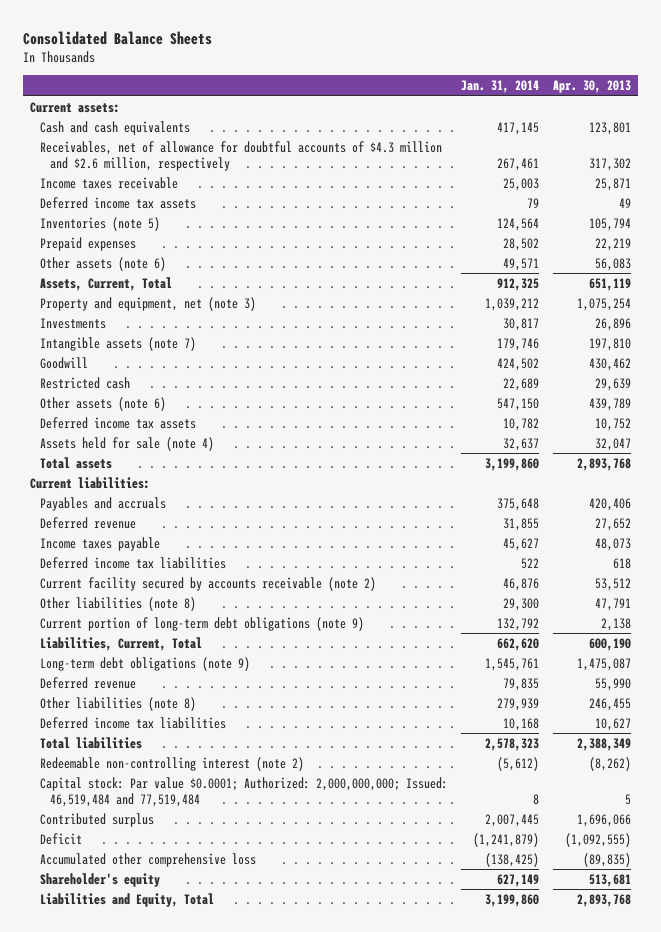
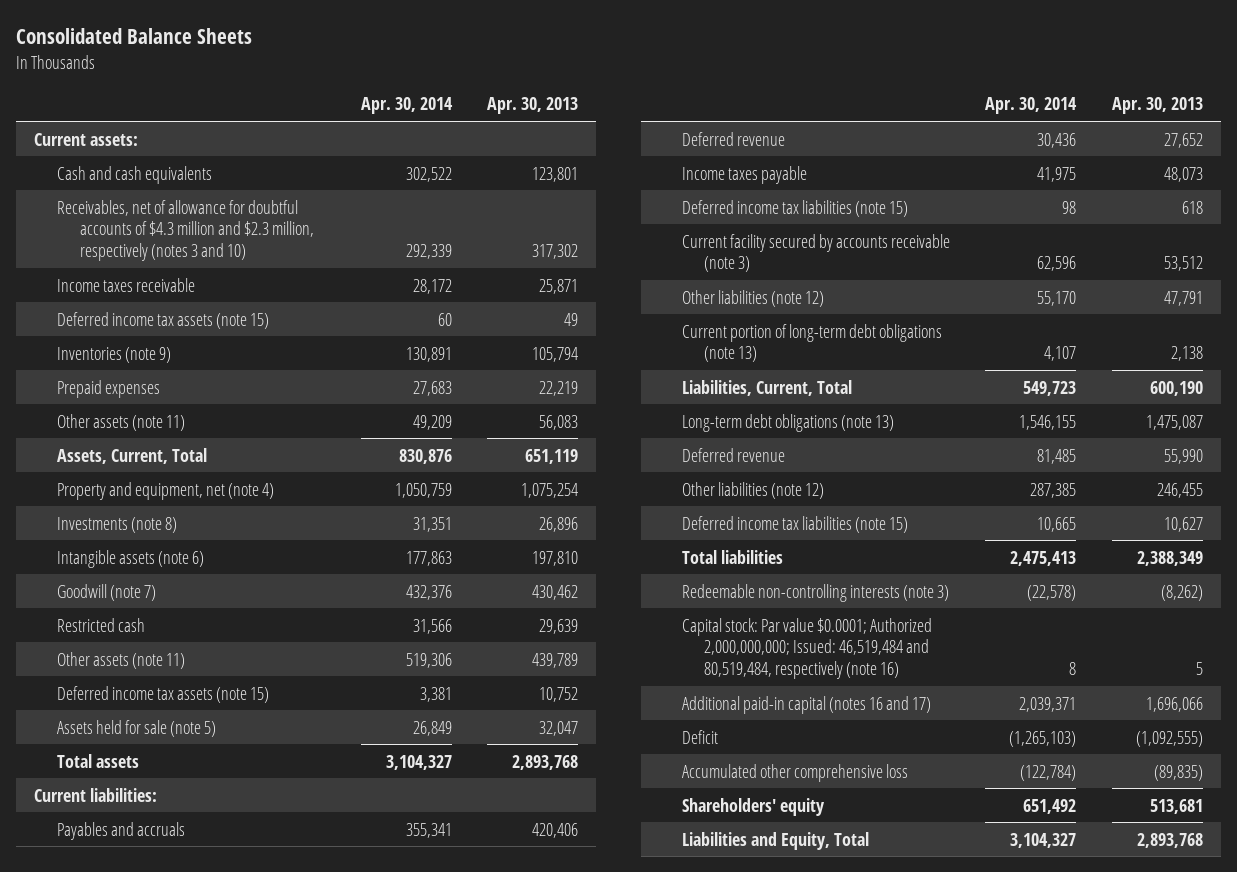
[461,79,540,93] Jan. 31, 2014 -> none
none -> [360,97,453,115] Apr. 30, 2014
[39,140,442,171] Receivables, net of allowance for doubtful accounts of $4.3 million and $2.6 million, respectively -> [57,199,314,261] Receivables, net of allowance for doubtful accounts of $4.3 million and $2.3 million, respectively (notes 3 and 10)
[39,196,196,209] Deferred income tax assets -> [57,311,270,329] Deferred income tax assets (note 15)
[39,216,160,231] Inventories (note 5) -> [57,346,172,363] Inventories (note 9)
[39,256,166,271] Other assets (note 6) -> [57,413,186,431] Other assets (note 11)
[39,296,256,311] Property and equipment, net (note 3) -> [57,481,275,500] Property and equipment, net (note 4)
[39,317,106,329] Investments -> [57,516,178,533] Investments (note 8)
[39,336,196,351] Intangible assets (note 7) -> [57,549,205,568] Intangible assets (note 6)
[39,356,88,369] Goodwill -> [57,583,157,601] Goodwill (note 7)
[39,396,166,411] Other assets (note 6) -> [57,651,186,669] Other assets (note 11)
[39,416,196,429] Deferred income tax assets -> [57,685,270,703] Deferred income tax assets (note 15)
[39,436,214,451] Assets held for sale (note 4) -> [57,719,217,737] Assets held for sale (note 5)
[39,556,226,569] Deferred income tax liabilities -> [681,199,908,217] Deferred income tax liabilities (note 15)
[39,576,376,591] Current facility secured by accounts receivable (note 2) -> [681,233,950,273] Current facility secured by accounts receivable (note 3)
[39,596,196,611] Other liabilities (note 8) -> [681,289,824,307] Other liabilities (note 12)
[39,616,364,631] Current portion of long-term debt obligations (note 9) -> [681,323,942,363] Current portion of long-term debt obligations (note 13)
[39,656,250,671] Long-term debt obligations (note 9) -> [681,413,894,432] Long-term debt obligations (note 13)
[39,696,196,711] Other liabilities (note 8) -> [681,481,824,499] Other liabilities (note 12)
[39,716,226,729] Deferred income tax liabilities -> [681,515,908,533] Deferred income tax liabilities (note 15)
[39,756,304,771] Redeemable non-controlling interest (note 2) -> [681,583,949,602] Redeemable non-controlling interests (note 3)
[39,776,448,807] Capital stock: Par value $0.0001; Authorized: 2,000,000,000; Issued: 46,519,484 and 77,519,484 -> [681,617,932,679] Capital stock: Par value $0.0001; Authorized 2,000,000,000; Issued: 46,519,484 and 80,519,484, respectively (note 16)
[39,812,154,827] Contributed surplus -> [681,695,931,714] Additional paid-in capital (notes 16 and 17)
[39,872,160,887] Shareholder's equity -> [681,797,825,816] Shareholders' equity

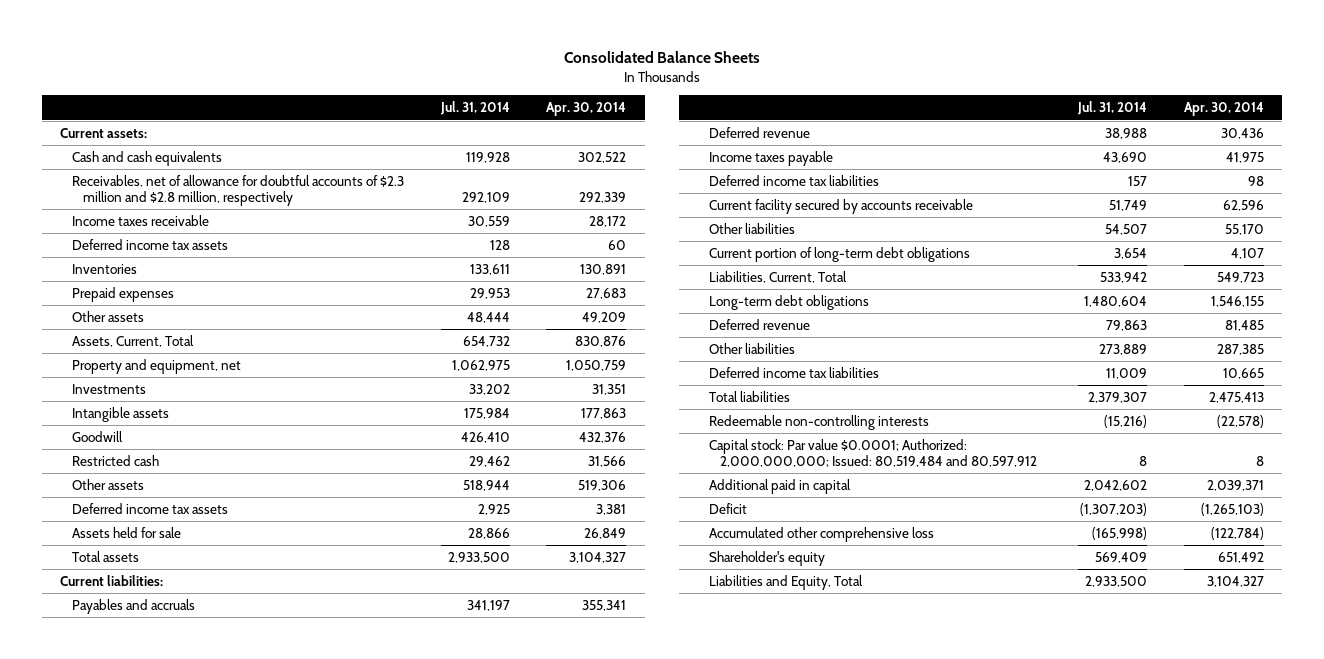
[487,97,579,115] Apr. 30, 2013 -> none
none -> [439,101,510,116] Jul. 31, 2014
[57,199,314,261] Receivables, net of allowance for doubtful accounts of $4.3 million and $2.3 million, respectively (notes 3 and 10) -> [71,175,404,206] Receivables, net of allowance for doubtful accounts of $2.3 million and $2.8 million, respectively
[57,311,270,329] Deferred income tax assets (note 15) -> [71,239,228,251] Deferred income tax assets
[57,346,172,363] Inventories (note 9) -> [71,264,137,275] Inventories
[57,413,186,431] Other assets (note 11) -> [71,311,144,323] Other assets
[57,481,275,500] Property and equipment, net (note 4) -> [71,359,241,375] Property and equipment, net
[57,516,178,533] Investments (note 8) -> [71,384,146,395] Investments
[57,549,205,568] Intangible assets (note 6) -> [71,407,169,423] Intangible assets
[57,583,157,601] Goodwill (note 7) -> [71,431,123,443] Goodwill
[57,651,186,669] Other assets (note 11) -> [71,479,144,491] Other assets
[57,685,270,703] Deferred income tax assets (note 15) -> [71,503,228,515] Deferred income tax assets
[57,719,217,737] Assets held for sale (note 5) -> [71,527,181,539] Assets held for sale
[681,199,908,217] Deferred income tax liabilities (note 15) -> [708,175,879,187] Deferred income tax liabilities
[681,233,950,273] Current facility secured by accounts receivable (note 3) -> [708,199,973,215] Current facility secured by accounts receivable
[681,289,824,307] Other liabilities (note 12) -> [708,223,795,235] Other liabilities
[681,323,942,363] Current portion of long-term debt obligations (note 13) -> [708,247,970,263] Current portion of long-term debt obligations
[681,413,894,432] Long-term debt obligations (note 13) -> [708,295,869,311] Long-term debt obligations
[681,481,824,499] Other liabilities (note 12) -> [708,343,795,355] Other liabilities
[681,515,908,533] Deferred income tax liabilities (note 15) -> [708,367,879,379] Deferred income tax liabilities
[681,583,949,602] Redeemable non-controlling interests (note 3) -> [708,415,929,431] Redeemable non-controlling interests
[681,617,932,679] Capital stock: Par value $0.0001; Authorized 2,000,000,000; Issued: 46,519,484 and 80,519,484, respectively (note 16) -> [708,439,1038,467] Capital stock: Par value $0.0001; Authorized: 2,000,000,000; Issued: 80,519,484 and 80,597,912
[681,695,931,714] Additional paid-in capital (notes 16 and 17) -> [708,479,851,495] Additional paid in capital
[681,797,825,816] Shareholders' equity -> [708,551,825,567] Shareholder's equity

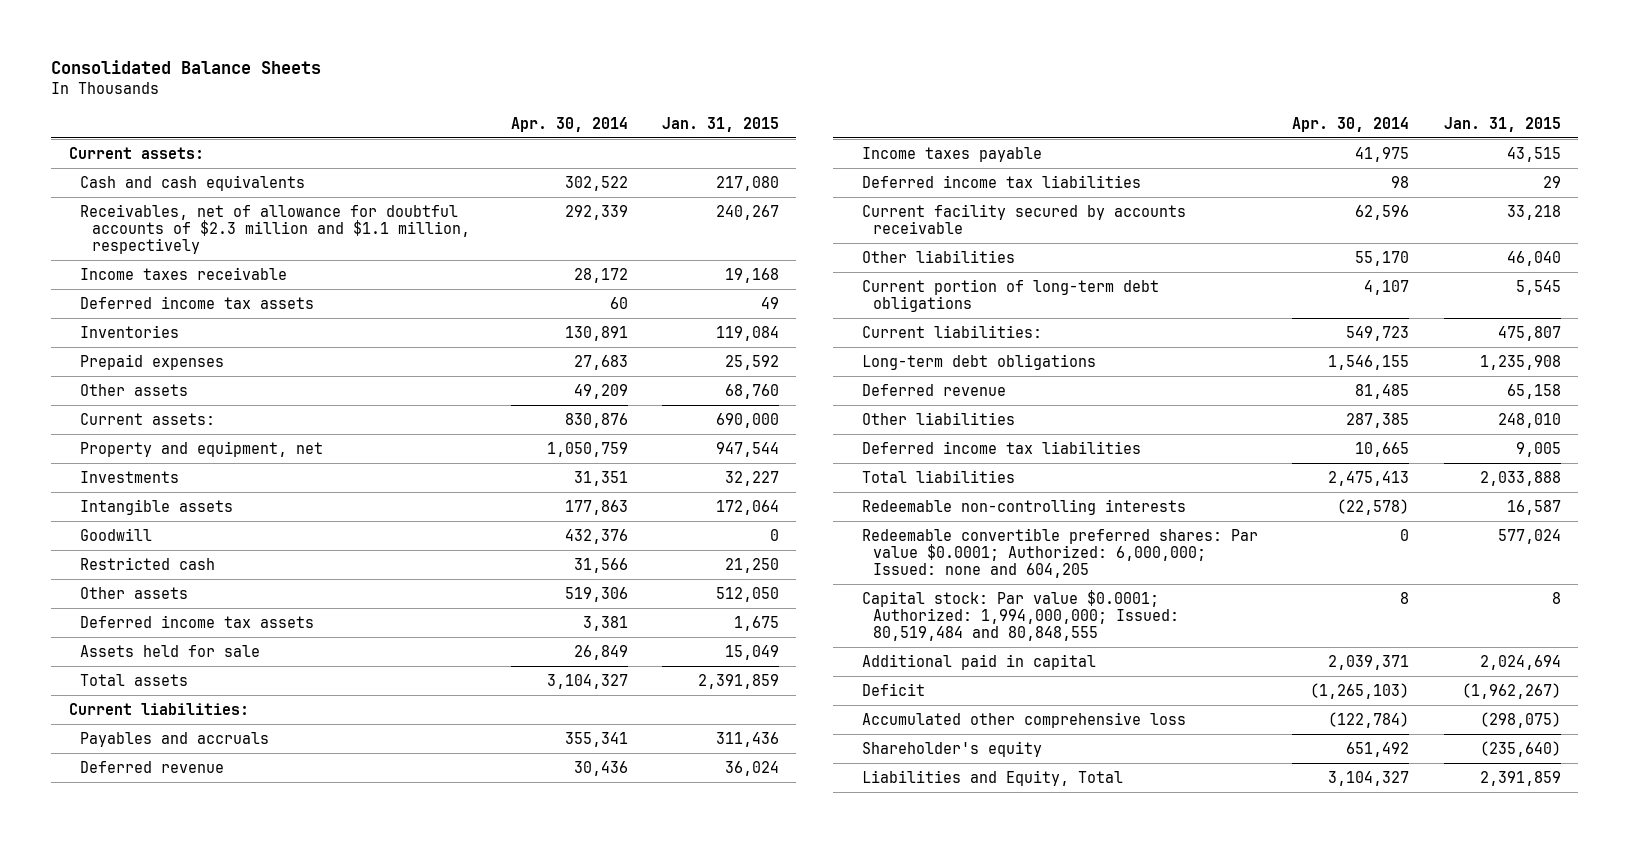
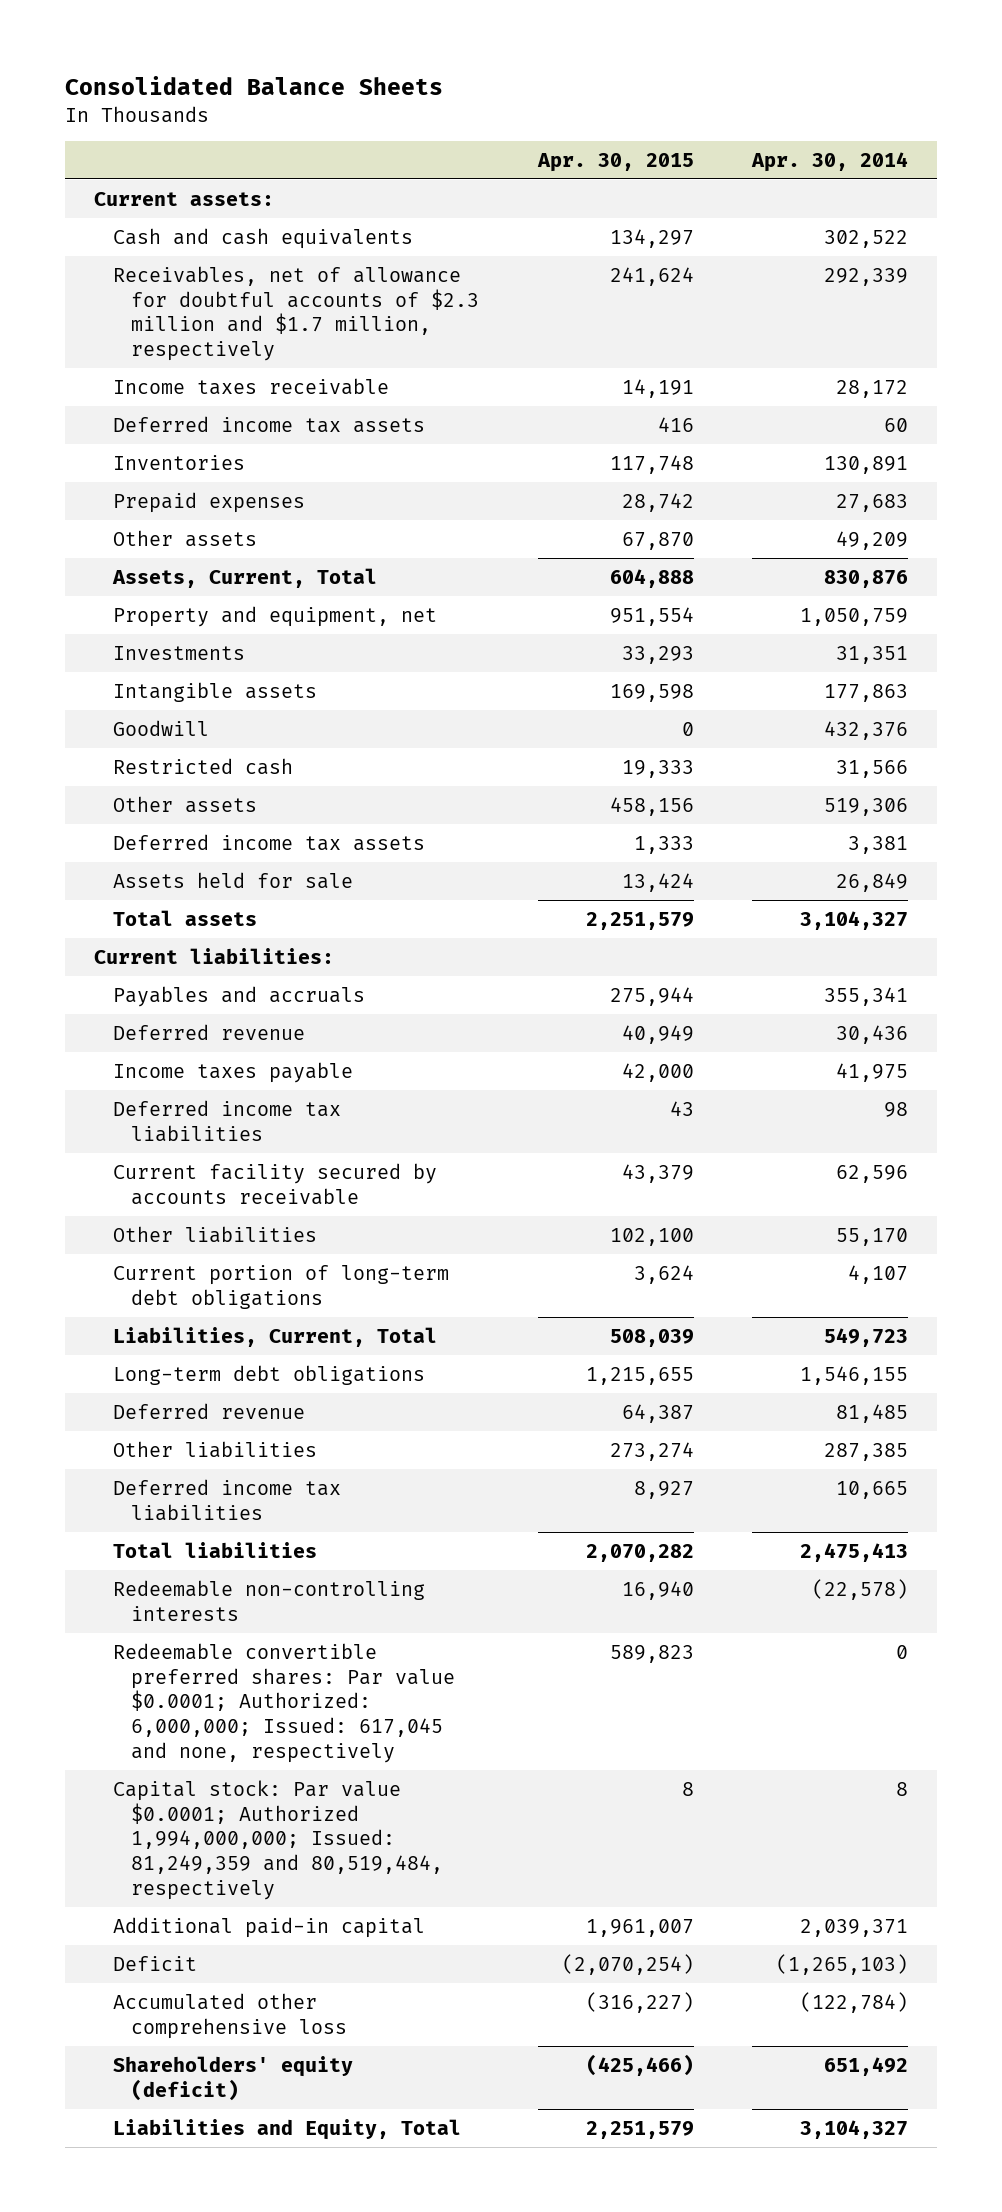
[661,116,779,132] Jan. 31, 2015 -> none
none -> [536,152,694,172] Apr. 30, 2015
[80,203,470,255] Receivables, net of allowance for doubtful accounts of $2.3 million and $1.1 million, respectively -> [112,265,480,362] Receivables, net of allowance for doubtful accounts of $2.3 million and $1.7 million, respectively
[80,412,216,425] Current assets: -> [111,567,377,588] Assets, Current, Total
[861,324,1042,338] Current liabilities: -> [112,1326,437,1347] Liabilities, Current, Total
[861,527,1258,579] Redeemable convertible preferred shares: Par value $0.0001; Authorized: 6,000,000; Issued: none and 604,205 -> [112,1642,456,1764] Redeemable convertible preferred shares: Par value $0.0001; Authorized: 6,000,000; Issued: 617,045 and none, respectively
[861,589,1180,642] Capital stock: Par value $0.0001; Authorized: 1,994,000,000; Issued: 80,519,484 and 80,848,555 -> [112,1779,444,1901] Capital stock: Par value $0.0001; Authorized 1,994,000,000; Issued: 81,249,359 and 80,519,484, respectively
[861,653,1096,670] Additional paid in capital -> [112,1916,425,1938] Additional paid-in capital
[861,740,1042,757] Shareholder's equity -> [112,2055,353,2101] Shareholders' equity (deficit)

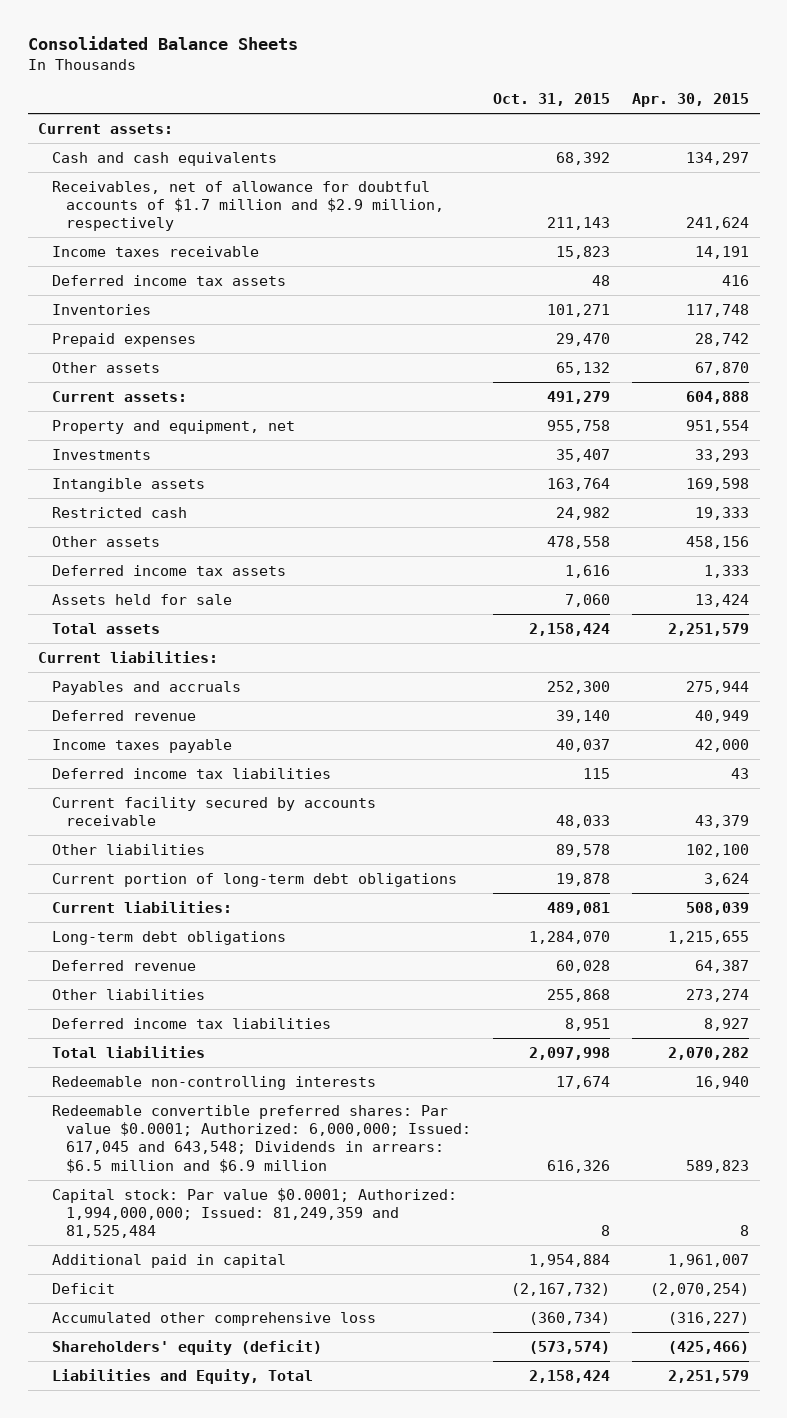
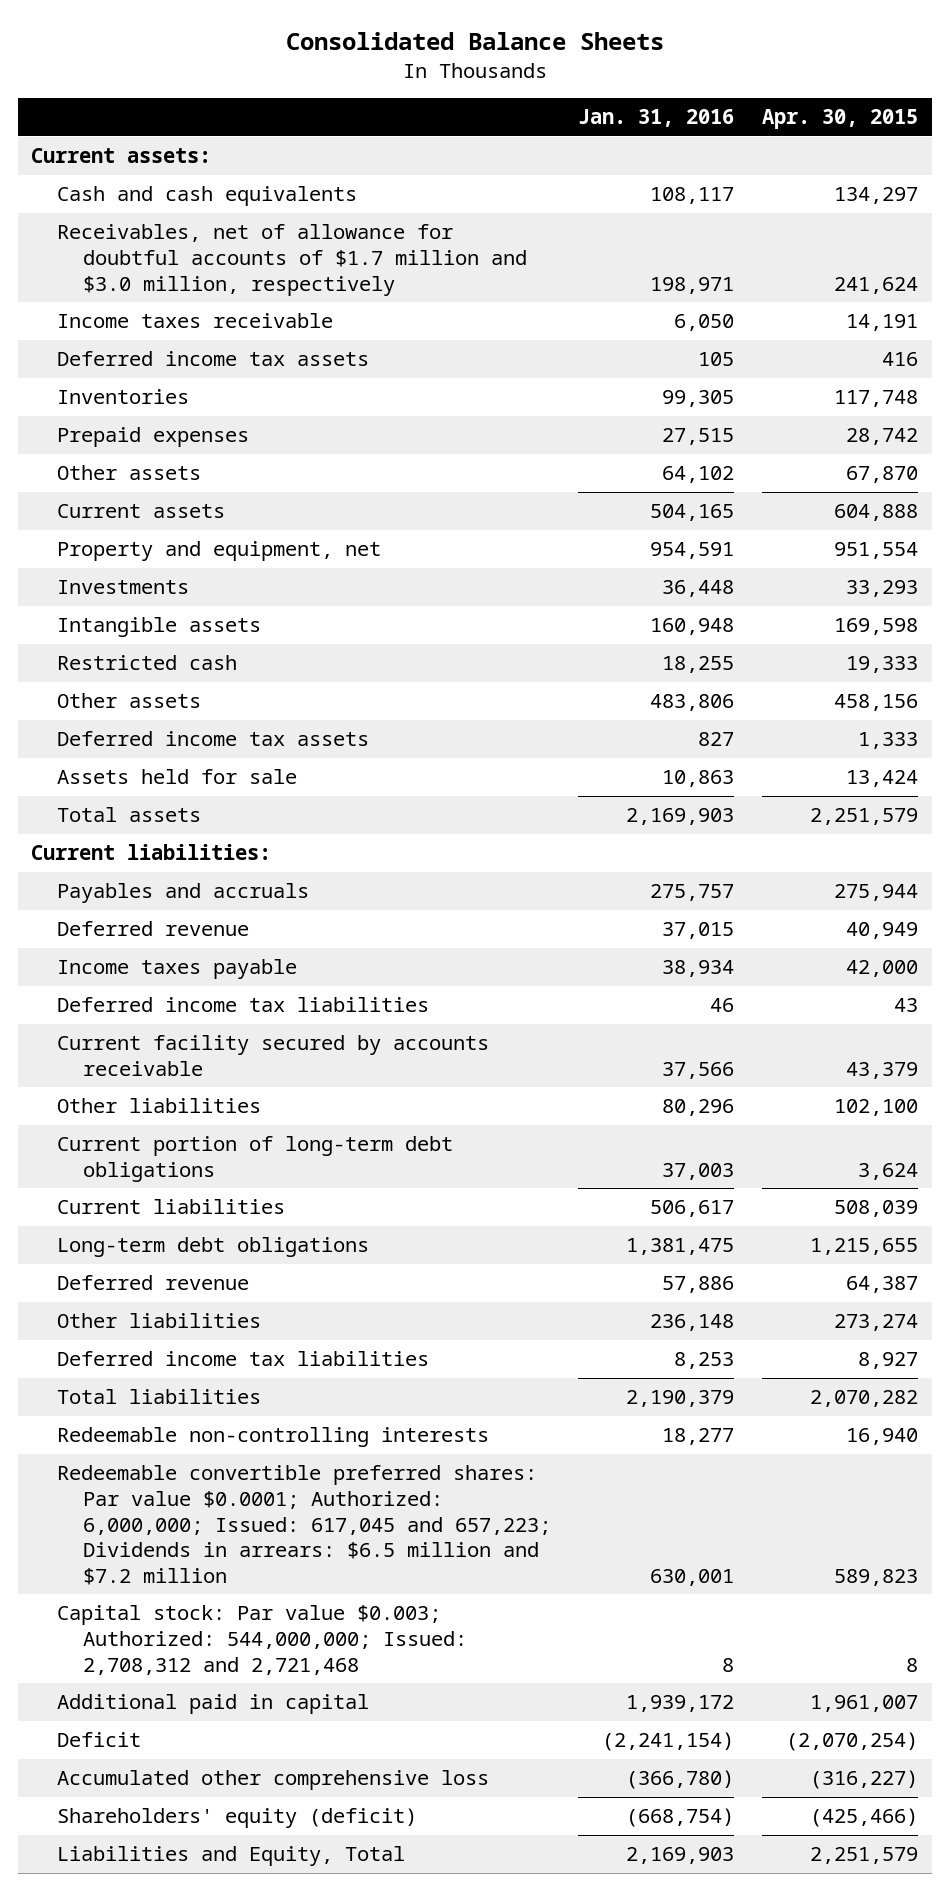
[492,93,610,107] Oct. 31, 2015 -> none
none -> [578,109,735,128] Jan. 31, 2016
[52,180,445,232] Receivables, net of allowance for doubtful accounts of $1.7 million and $2.9 million, respectively -> [57,224,527,296] Receivables, net of allowance for doubtful accounts of $1.7 million and $3.0 million, respectively
[52,390,188,402] Current assets: -> [57,504,226,519] Current assets
[52,900,233,913] Current liabilities: -> [57,1199,286,1215] Current liabilities
[52,1104,472,1173] Redeemable convertible preferred shares: Par value $0.0001; Authorized: 6,000,000; Issued: 617,045 and 643,548; Dividends in arrears: $6.5 million and $6.9 million -> [57,1465,551,1586] Redeemable convertible preferred shares: Par value $0.0001; Authorized: 6,000,000; Issued: 617,045 and 657,223; Dividends in arrears: $6.5 million and $7.2 million
[52,1187,458,1239] Capital stock: Par value $0.0001; Authorized: 1,994,000,000; Issued: 81,249,359 and 81,525,484 -> [57,1605,467,1675] Capital stock: Par value $0.003; Authorized: 544,000,000; Issued: 2,708,312 and 2,721,468

